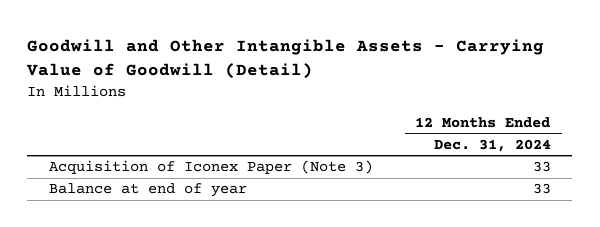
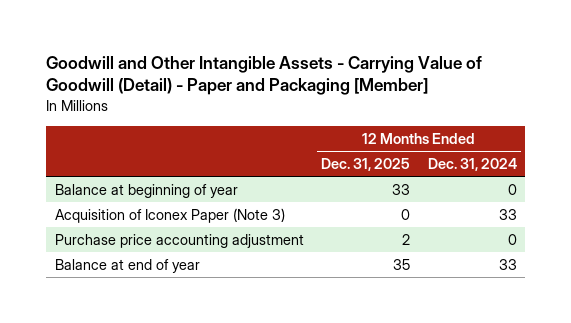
[26,39,545,80] Goodwill and Other Intangible Assets - Carrying Value of Goodwill (Detail) -> [45,55,482,96] Goodwill and Other Intangible Assets - Carrying Value of Goodwill (Detail) - Paper and Packaging [Member]
none -> [321,158,411,172] Dec. 31, 2025
none -> [54,183,238,198] Balance at beginning of year
none -> [54,233,304,248] Purchase price accounting adjustment

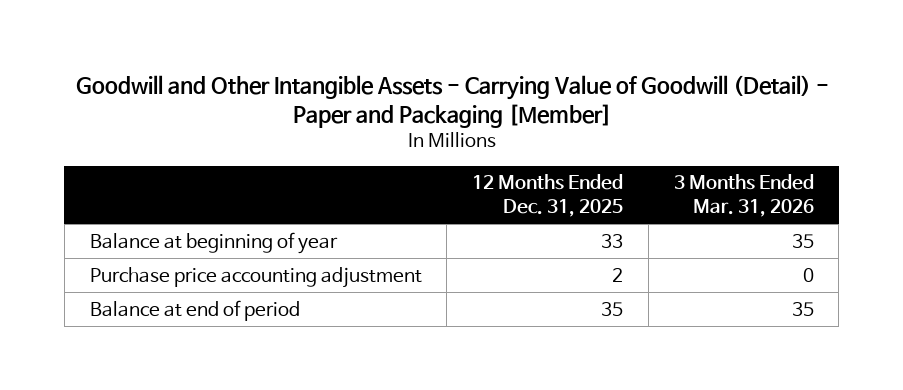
[427,158,517,172] Dec. 31, 2024 -> none
none -> [673,174,814,217] 3 Months Ended Mar. 31, 2026
[54,207,285,223] Acquisition of Iconex Paper (Note 3) -> none
[54,258,200,273] Balance at end of year -> [89,299,300,321] Balance at end of period

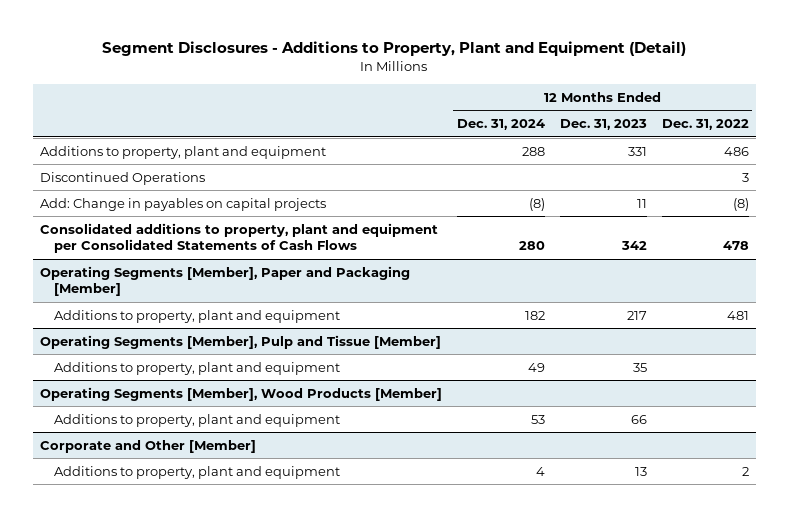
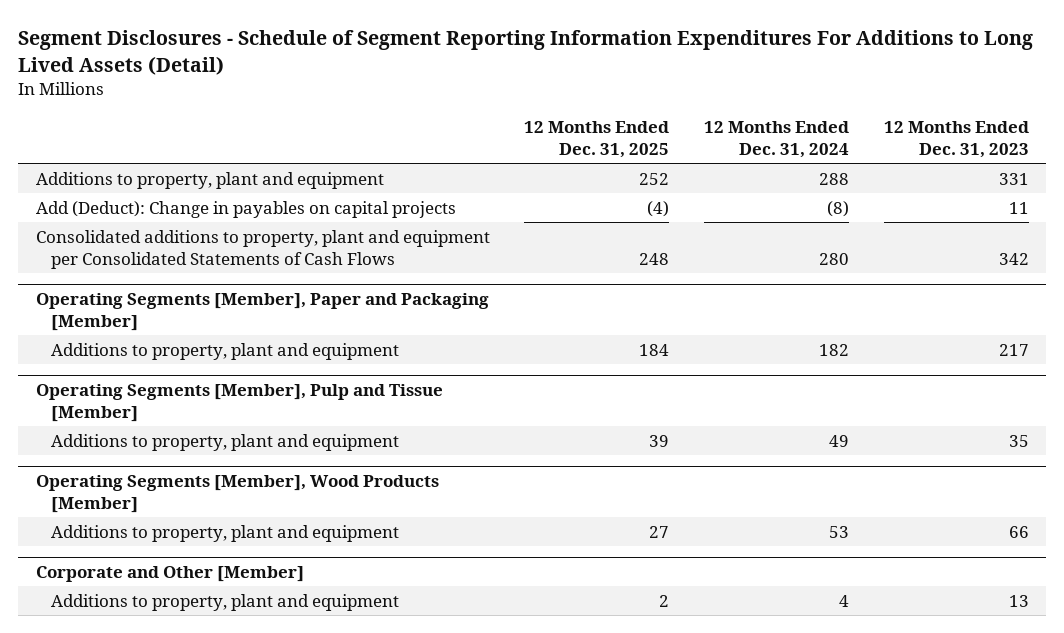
[102,41,687,57] Segment Disclosures - Additions to Property, Plant and Equipment (Detail) -> [18,30,1034,75] Segment Disclosures - Schedule of Segment Reporting Information Expenditures For Additions to Long Lived Assets (Detail)
[661,119,749,131] Dec. 31, 2022 -> none
none -> [524,120,670,158] 12 Months Ended Dec. 31, 2025
[40,171,206,185] Discontinued Operations -> none
[40,197,327,211] Add: Change in payables on capital projects -> [35,200,456,218] Add (Deduct): Change in payables on capital projects

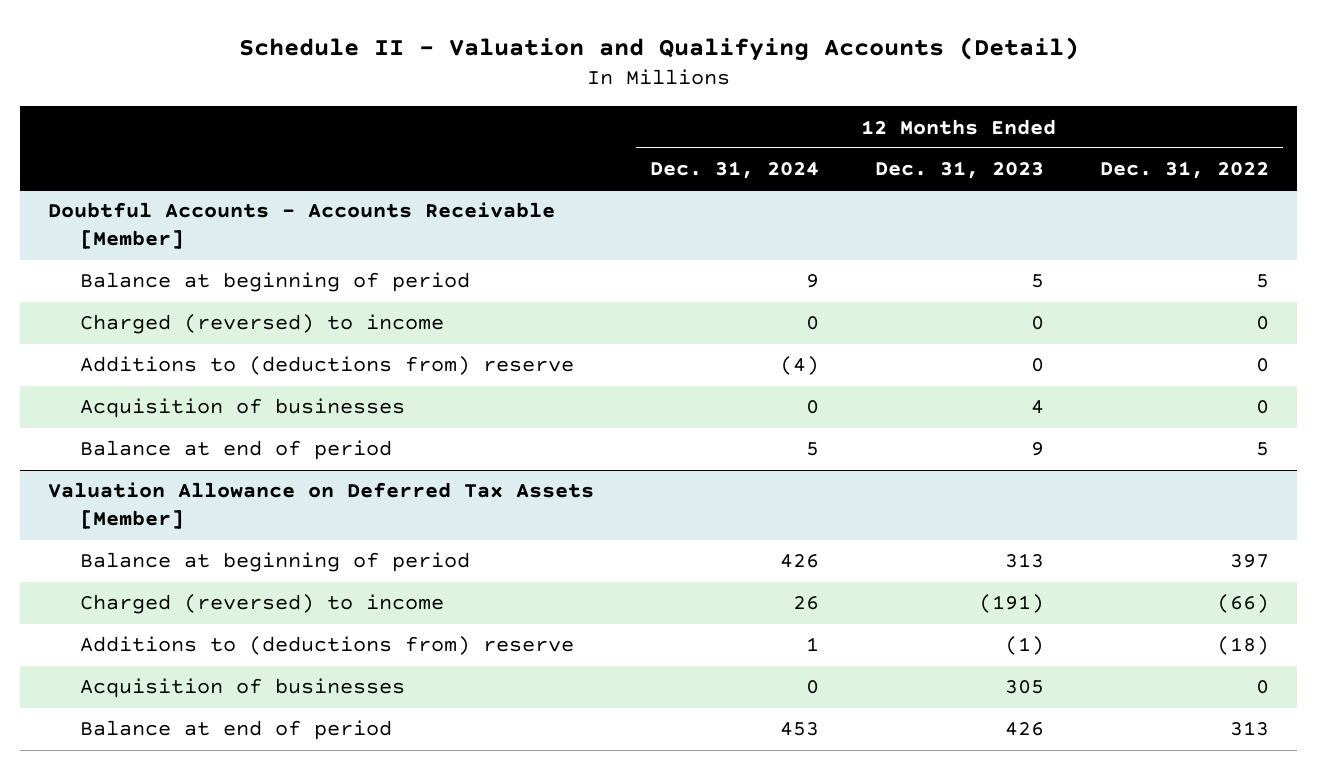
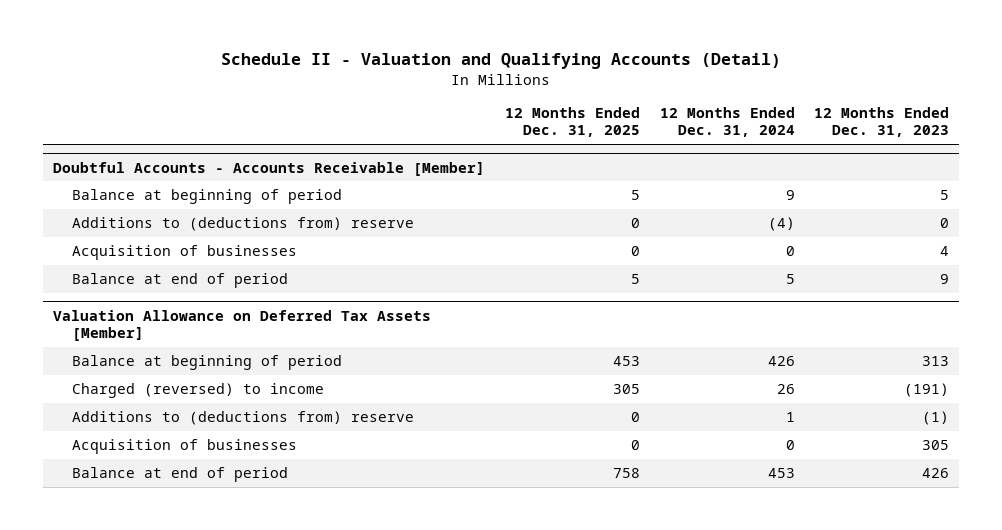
[1099,161,1269,180] Dec. 31, 2022 -> none
none -> [504,106,640,138] 12 Months Ended Dec. 31, 2025
[79,314,444,335] Charged (reversed) to income -> none

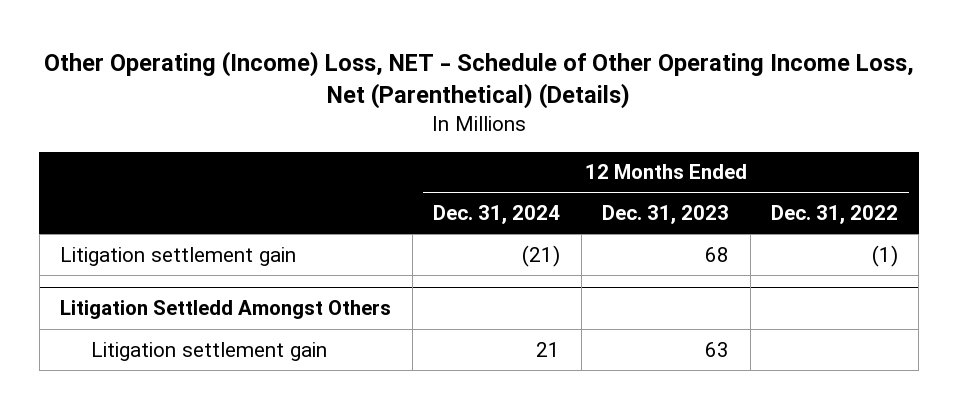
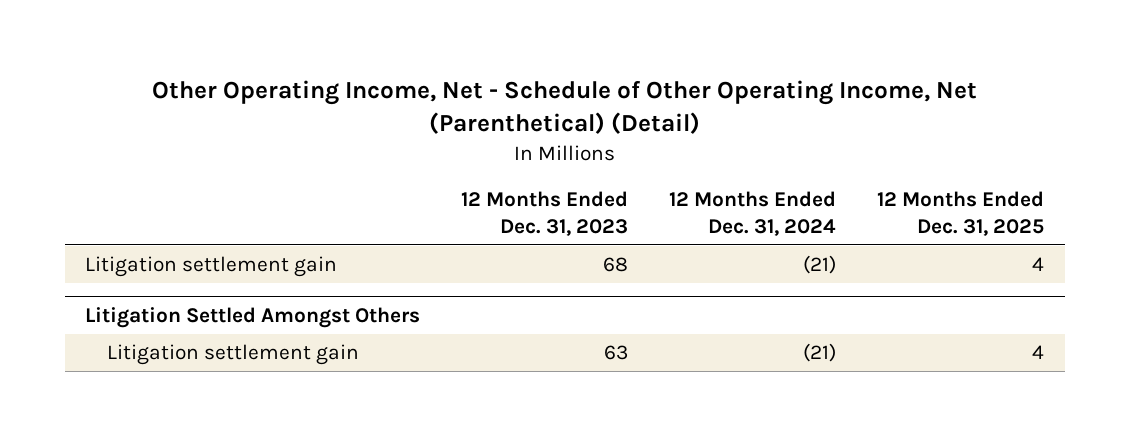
[44,51,915,110] Other Operating (Income) Loss, NET - Schedule of Other Operating Income Loss, Net (Parenthetical) (Details) -> [151,80,977,135] Other Operating Income, Net - Schedule of Other Operating Income, Net (Parenthetical) (Detail)
[771,205,899,225] Dec. 31, 2022 -> none
none -> [877,191,1045,236] 12 Months Ended Dec. 31, 2025
[60,300,392,320] Litigation Settledd Amongst Others -> [85,306,421,328] Litigation Settled Amongst Others
[536,341,561,357] 21 -> [803,343,837,363] (21)

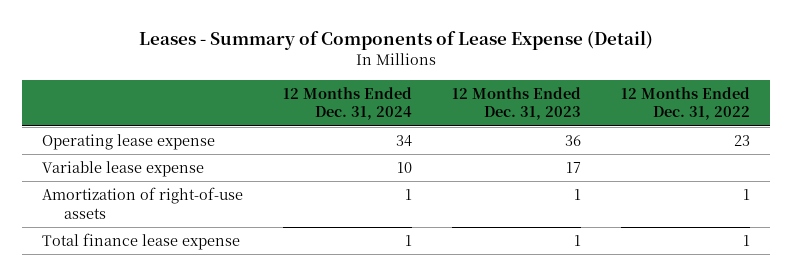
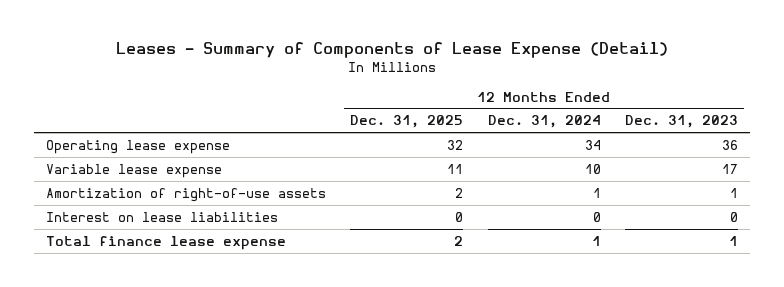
[620,86,750,121] 12 Months Ended Dec. 31, 2022 -> none
none -> [350,115,464,129] Dec. 31, 2025
none -> [46,211,279,222] Interest on lease liabilities

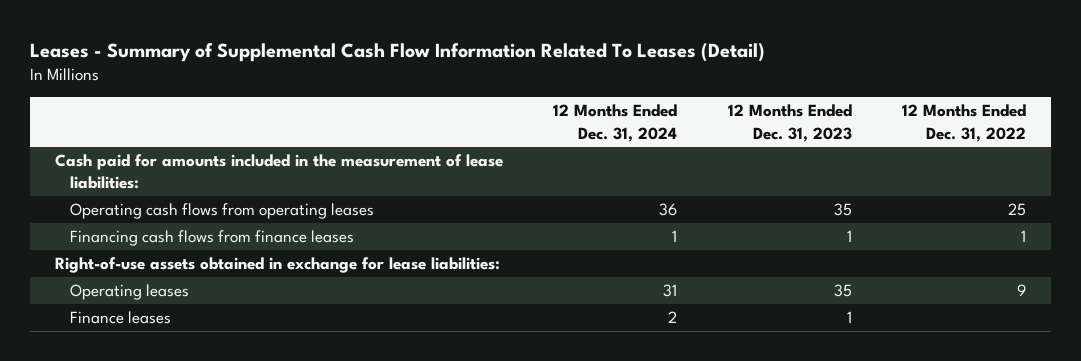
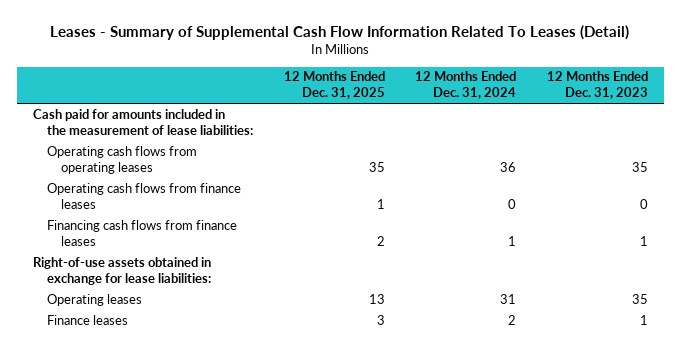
[901,104,1026,142] 12 Months Ended Dec. 31, 2022 -> none
none -> [283,71,385,100] 12 Months Ended Dec. 31, 2025
none -> [46,182,241,209] Operating cash flows from finance leases

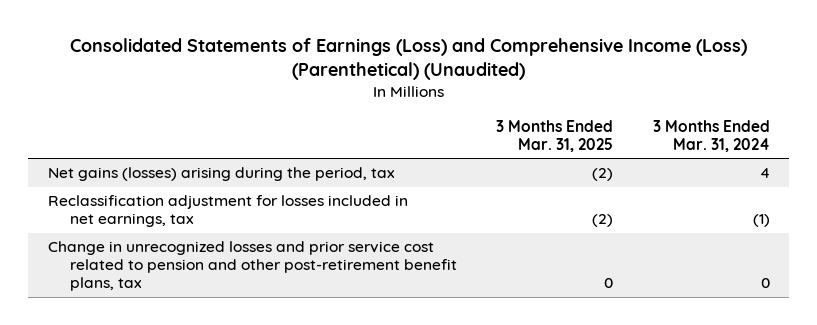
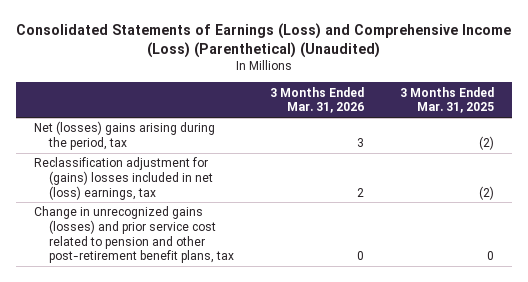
[652,119,770,152] 3 Months Ended Mar. 31, 2024 -> none
none -> [269,86,364,114] 3 Months Ended Mar. 31, 2026
[47,167,395,182] Net gains (losses) arising during the period, tax -> [34,121,216,151] Net (losses) gains arising during the period, tax
[47,195,408,228] Reclassification adjustment for losses included in net earnings, tax -> [34,157,213,200] Reclassification adjustment for (gains) losses included in net (loss) earnings, tax
[47,241,457,292] Change in unrecognized losses and prior service cost related to pension and other post-retirement benefit plans, tax -> [34,206,234,264] Change in unrecognized gains (losses) and prior service cost related to pension and other post-retirement benefit plans, tax

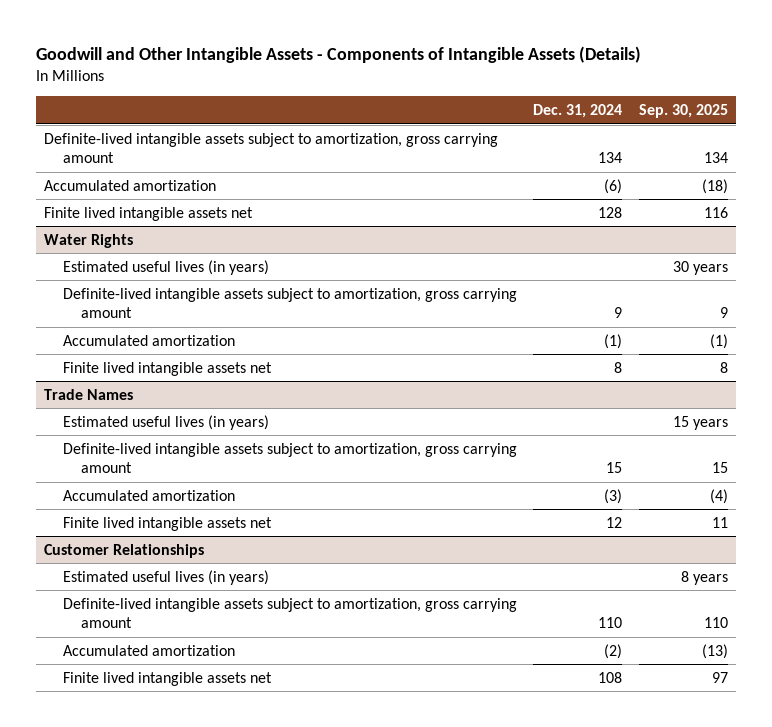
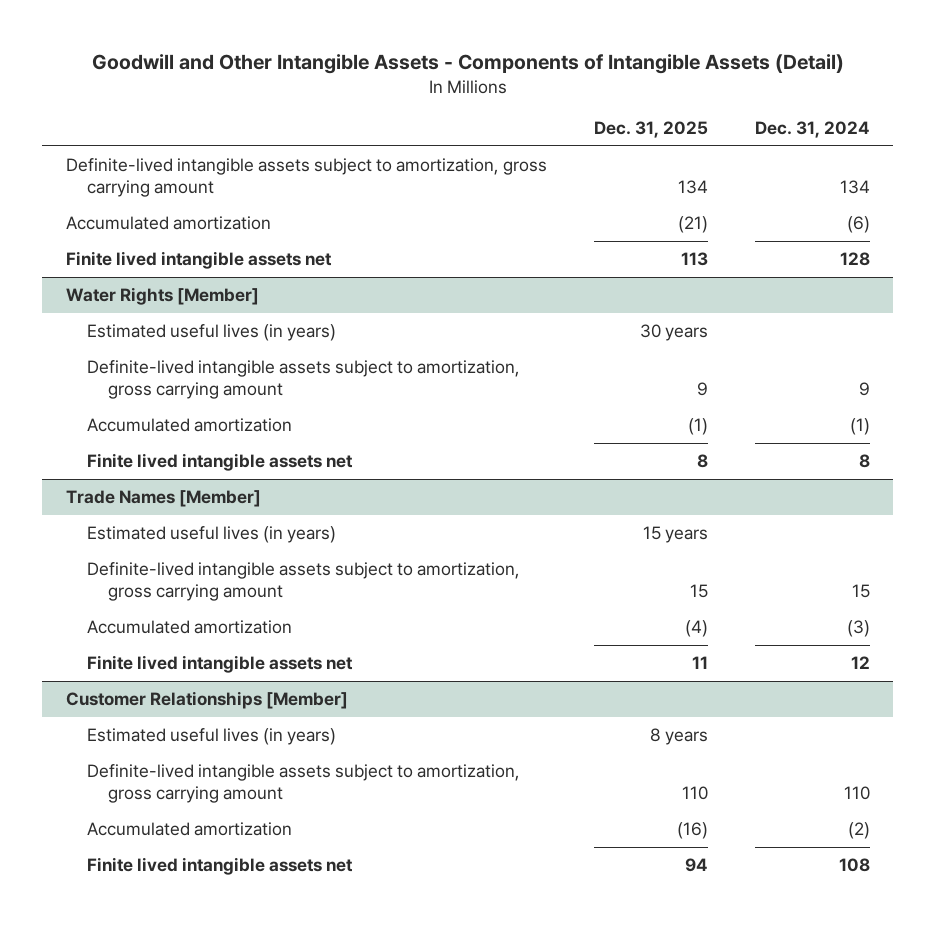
[36,46,642,64] Goodwill and Other Intangible Assets - Components of Intangible Assets (Details) -> [91,54,844,75] Goodwill and Other Intangible Assets - Components of Intangible Assets (Detail)
[638,104,728,119] Sep. 30, 2025 -> none
none -> [593,121,708,139] Dec. 31, 2025
[44,233,134,248] Water Rights -> [65,286,259,305] Water Rights [Member]
[44,388,134,400] Trade Names -> [65,489,261,507] Trade Names [Member]
[44,543,205,558] Customer Relationships -> [65,690,348,709] Customer Relationships [Member]

